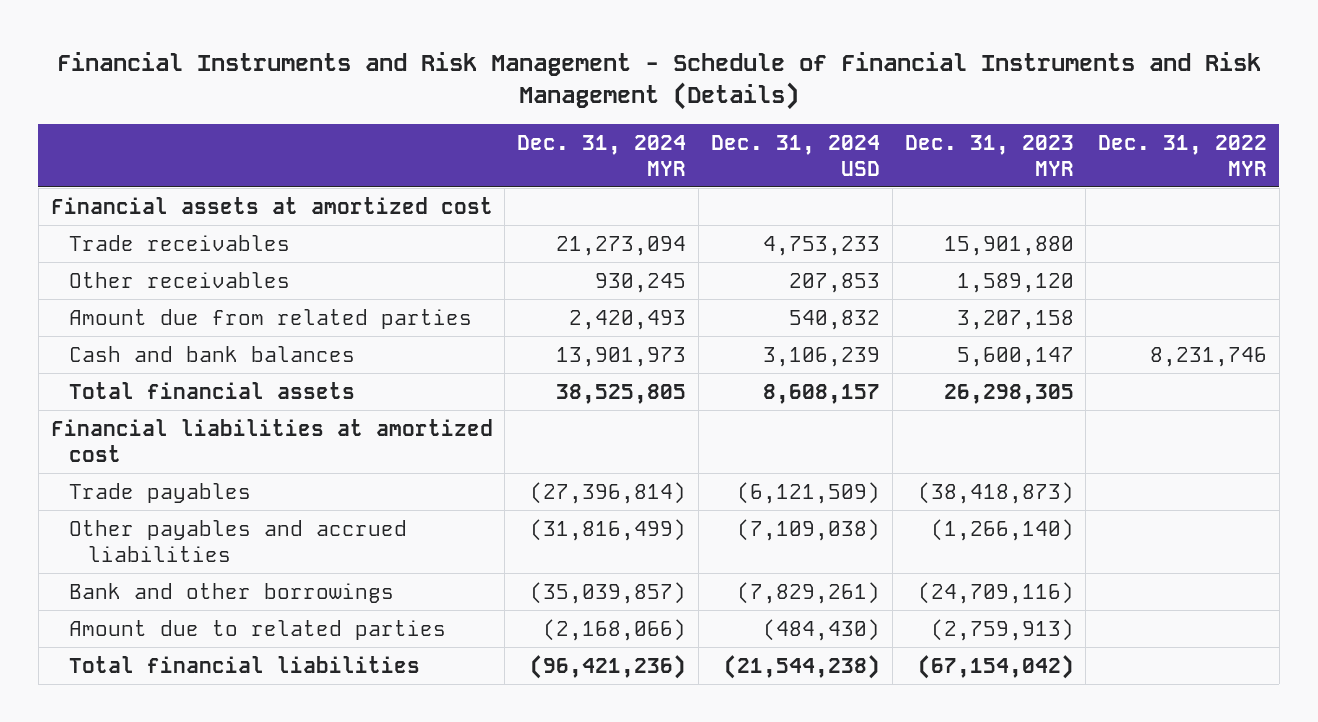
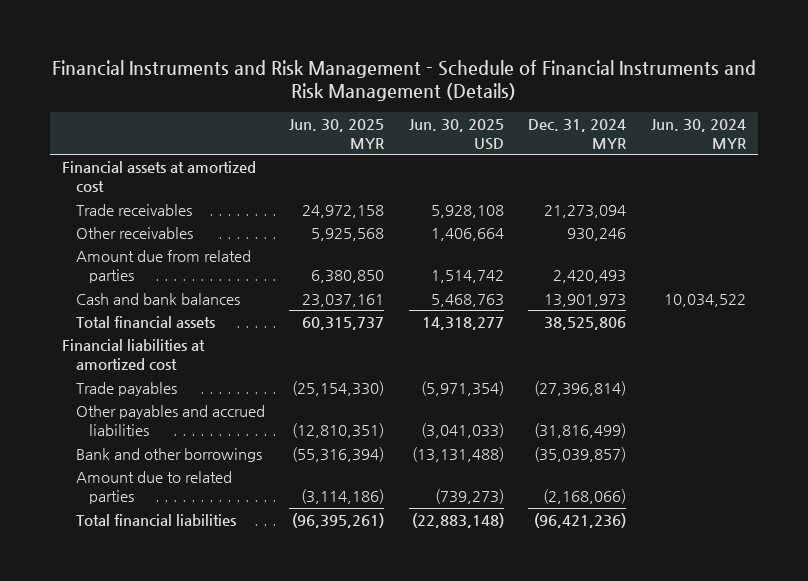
[710,134,880,176] Dec. 31, 2024 USD -> none
[904,134,1074,176] Dec. 31, 2023 MYR -> none
[1098,134,1268,176] Dec. 31, 2022 MYR -> none
none -> [289,118,386,150] Jun. 30, 2025 MYR
none -> [408,118,504,151] Jun. 30, 2025 USD
none -> [650,118,747,150] Jun. 30, 2024 MYR
[595,272,687,293] 930,245 -> [567,227,627,241] 930,246
[556,383,687,404] 38,525,805 -> [544,316,627,330] 38,525,806

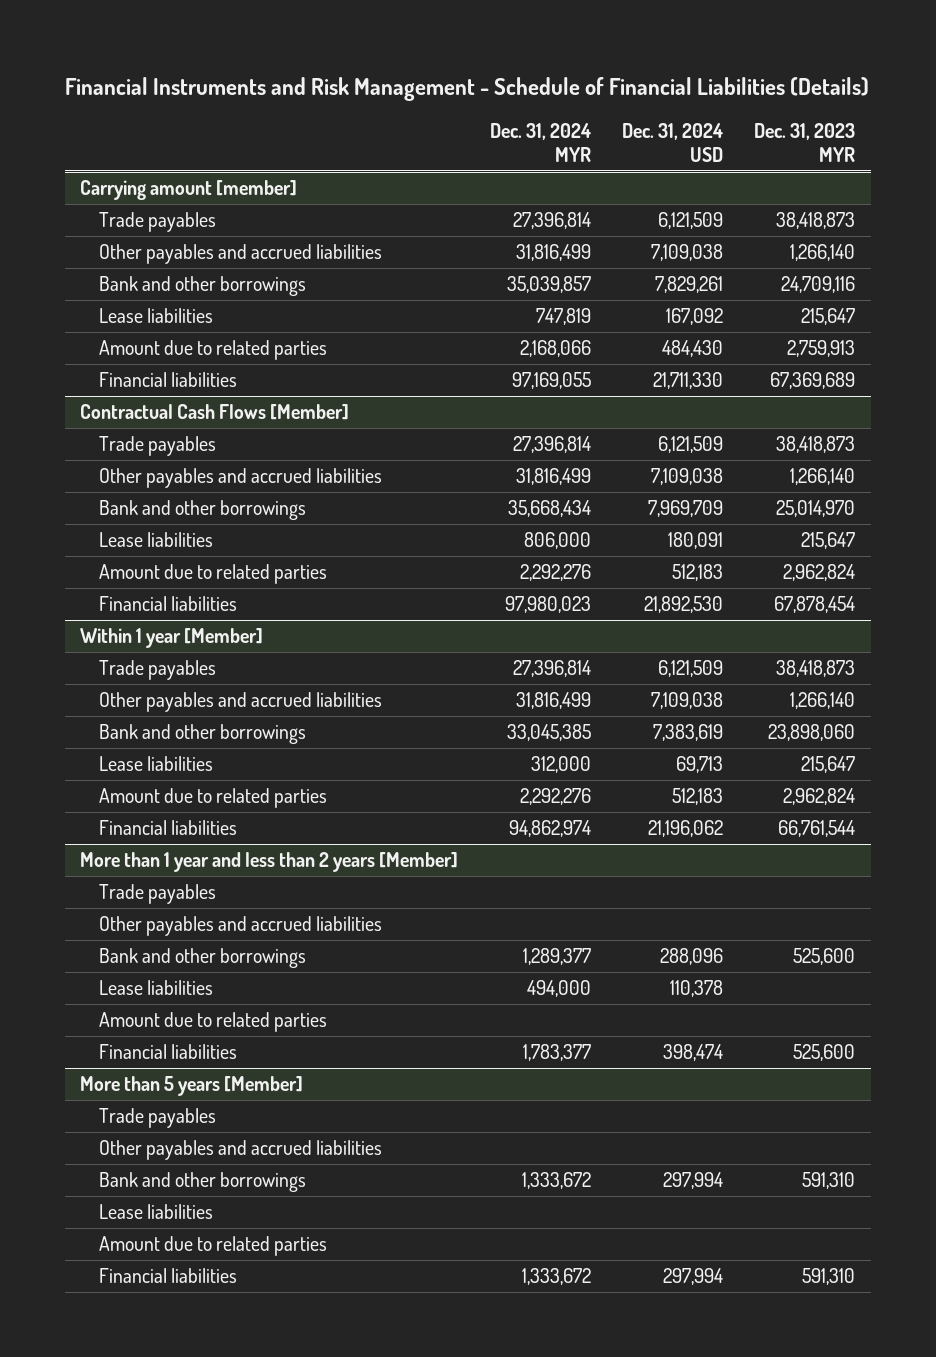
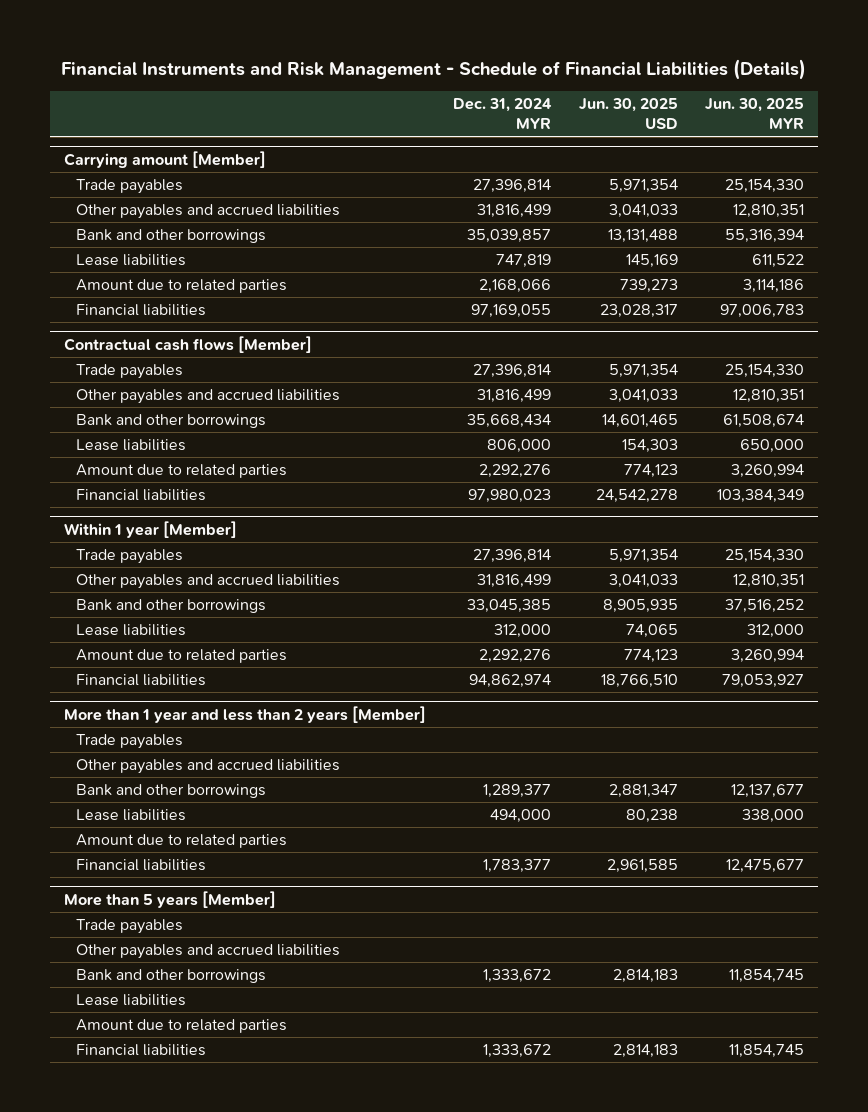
[621,123,723,163] Dec. 31, 2024 USD -> none
[754,123,856,163] Dec. 31, 2023 MYR -> none
none -> [578,98,678,130] Jun. 30, 2025 USD
none -> [705,98,805,130] Jun. 30, 2025 MYR
[80,180,298,201] Carrying amount [member] -> [63,150,266,168] Carrying amount [Member]
[80,404,350,421] Contractual Cash Flows [Member] -> [63,335,312,353] Contractual cash flows [Member]

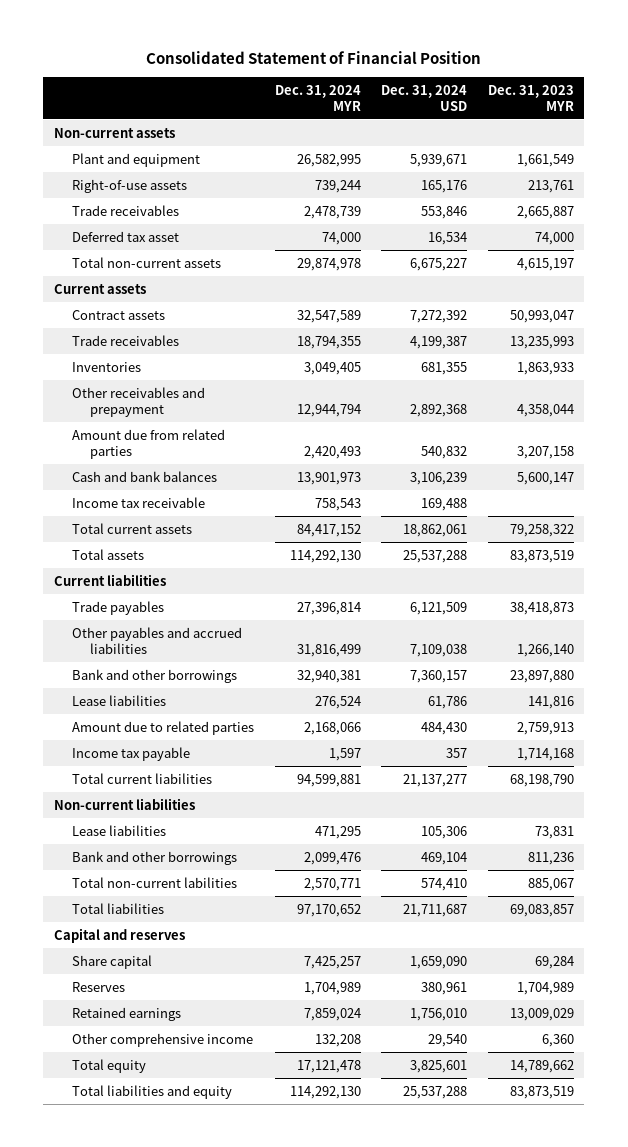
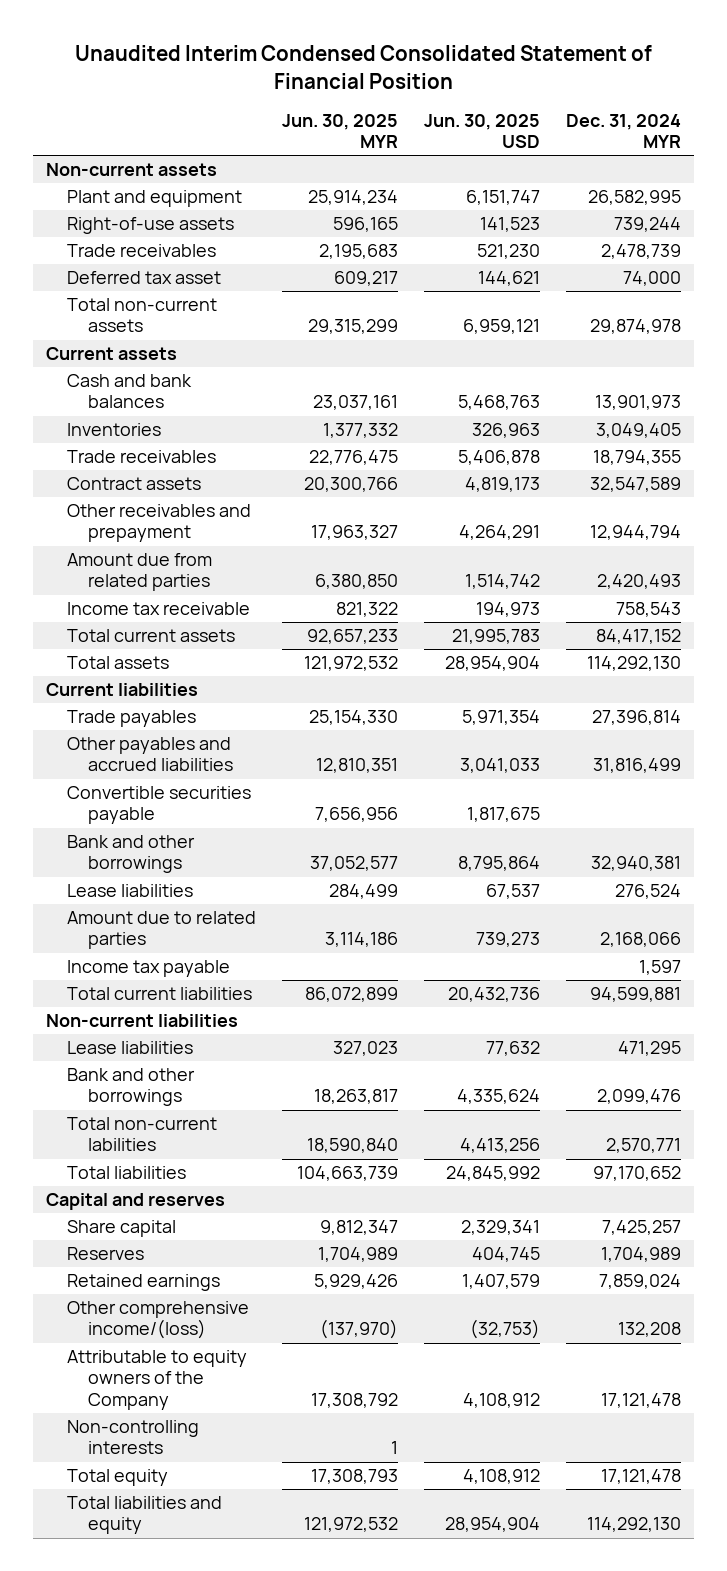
[145,50,481,64] Consolidated Statement of Financial Position -> [74,44,652,89] Unaudited Interim Condensed Consolidated Statement of Financial Position
[381,84,468,111] Dec. 31, 2024 USD -> none
[487,84,574,111] Dec. 31, 2023 MYR -> none
none -> [282,114,399,149] Jun. 30, 2025 MYR
none -> [424,114,541,149] Jun. 30, 2025 USD
[72,470,218,482] Cash and bank balances -> [67,374,193,409] Cash and bank balances
[72,334,180,346] Trade receivables -> [67,450,217,464] Trade receivables
[72,309,166,320] Contract assets -> [67,477,202,491] Contract assets
none -> [67,786,252,825] Convertible securities payable
[72,1032,254,1047] Other comprehensive income -> [67,1301,250,1340] Other comprehensive income/(loss)
none -> [67,1350,248,1410] Attributable to equity owners of the Company
none -> [67,1420,200,1455] Non-controlling interests

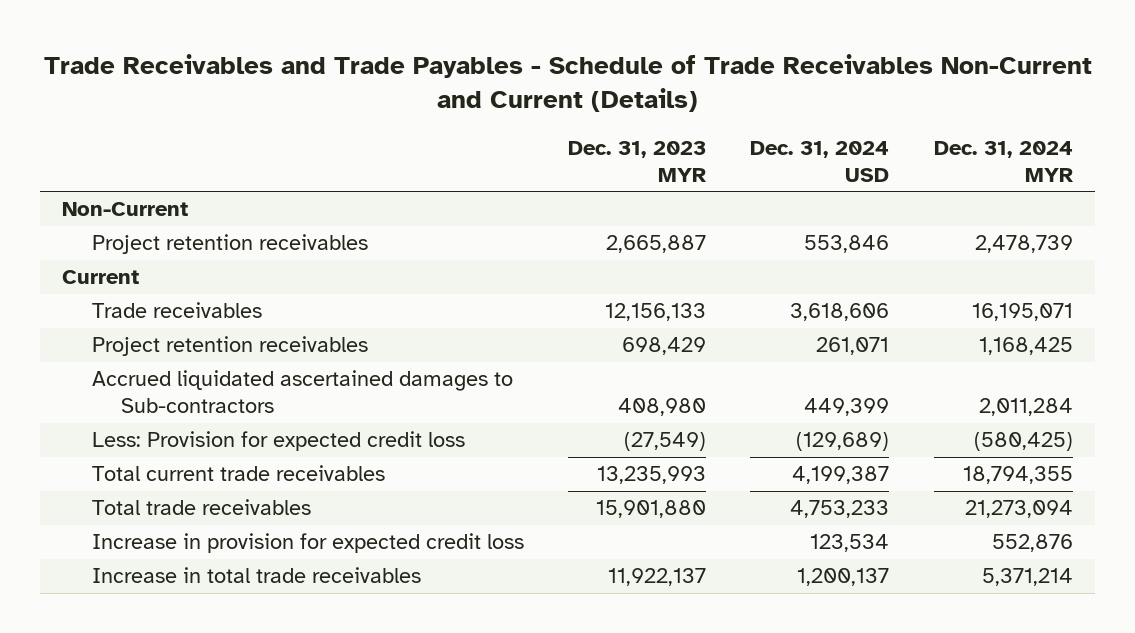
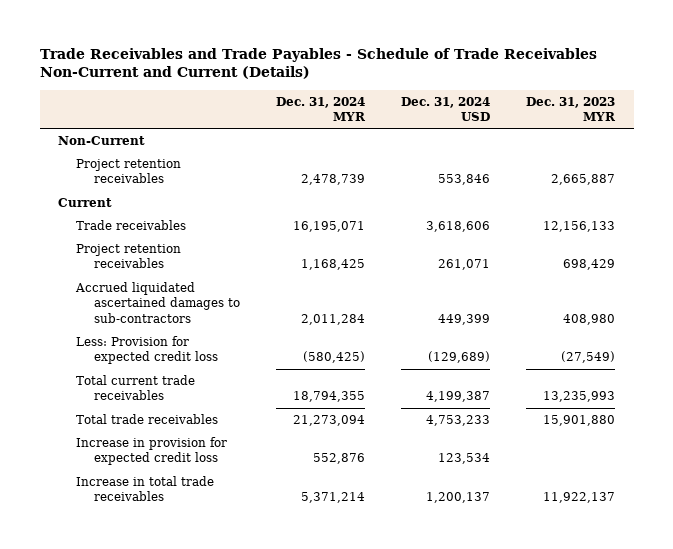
[91,370,513,414] Accrued liquidated ascertained damages to Sub-contractors -> [74,281,240,324] Accrued liquidated ascertained damages to sub-contractors

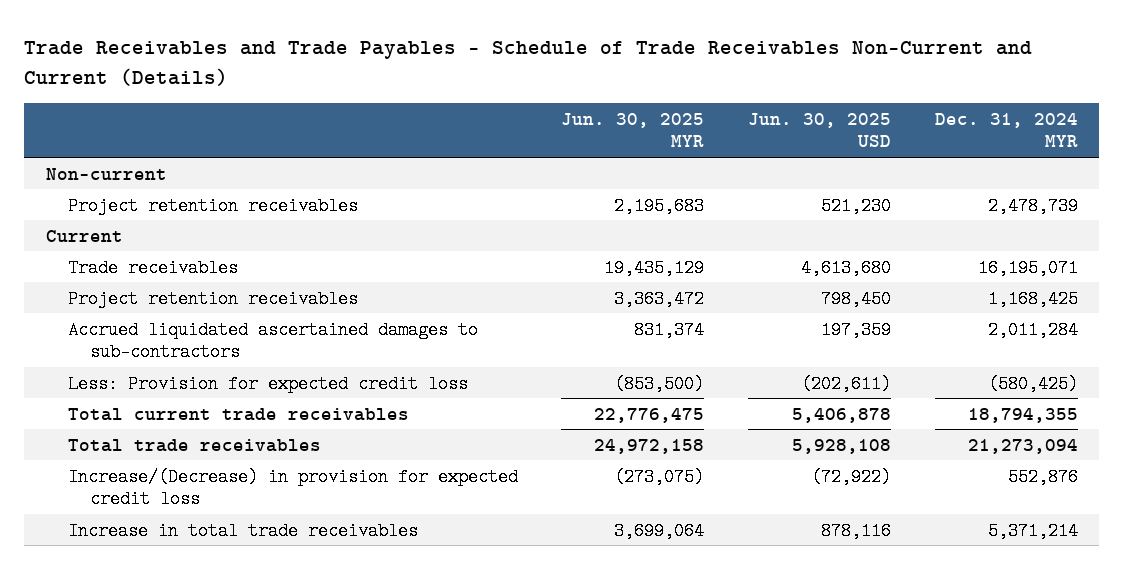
[401,96,491,122] Dec. 31, 2024 USD -> none
[526,96,617,122] Dec. 31, 2023 MYR -> none
none -> [561,112,705,148] Jun. 30, 2025 MYR
none -> [747,112,891,148] Jun. 30, 2025 USD
[58,135,146,145] Non-Current -> [45,167,167,180] Non-current
[75,436,227,466] Increase in provision for expected credit loss -> [67,467,518,509] Increase/(Decrease) in provision for expected credit loss

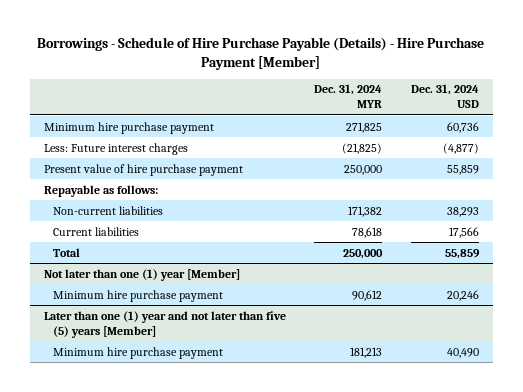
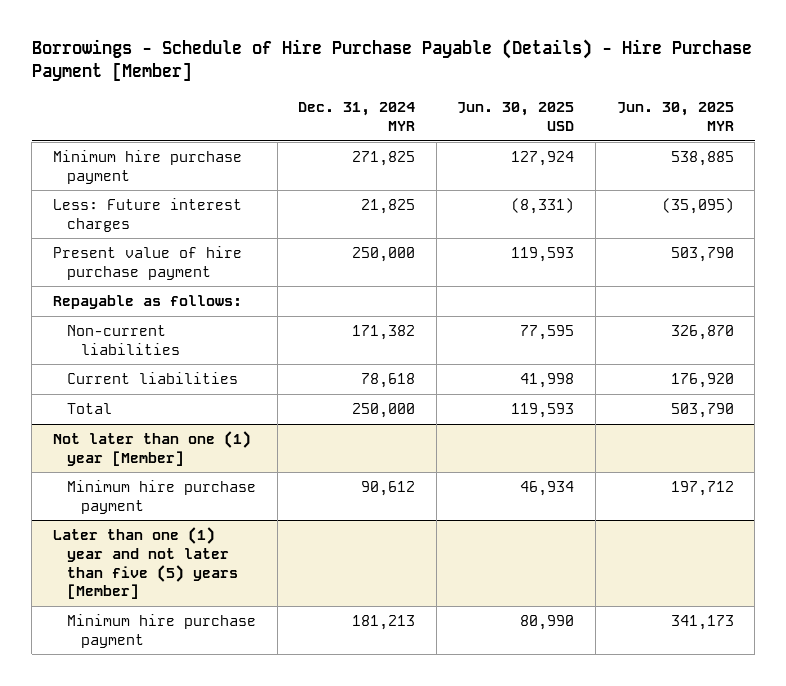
[410,84,479,109] Dec. 31, 2024 USD -> none
none -> [457,102,575,131] Jun. 30, 2025 USD
none -> [616,102,734,131] Jun. 30, 2025 MYR
[342,142,383,154] (21,825) -> [361,199,416,215] 21,825

